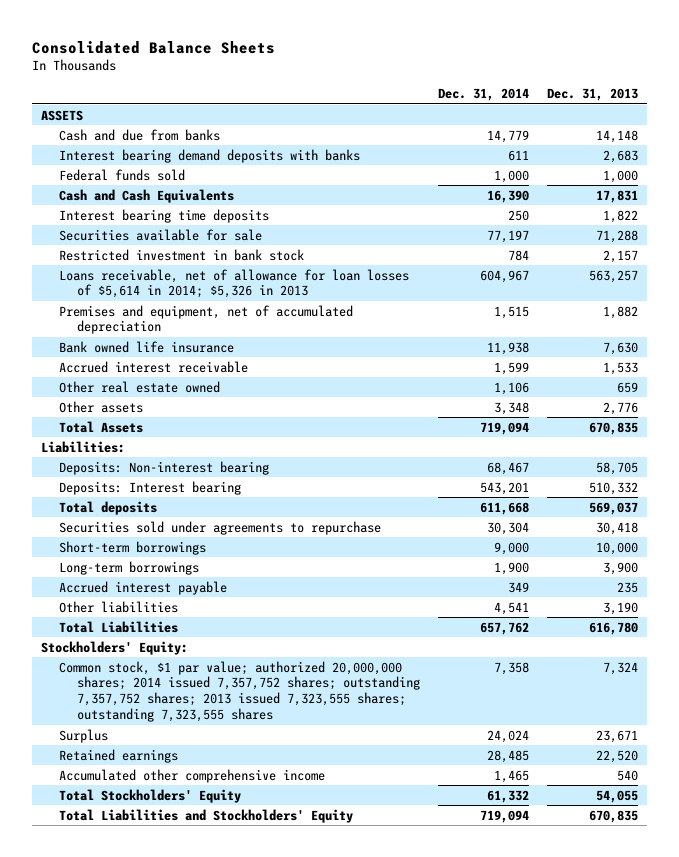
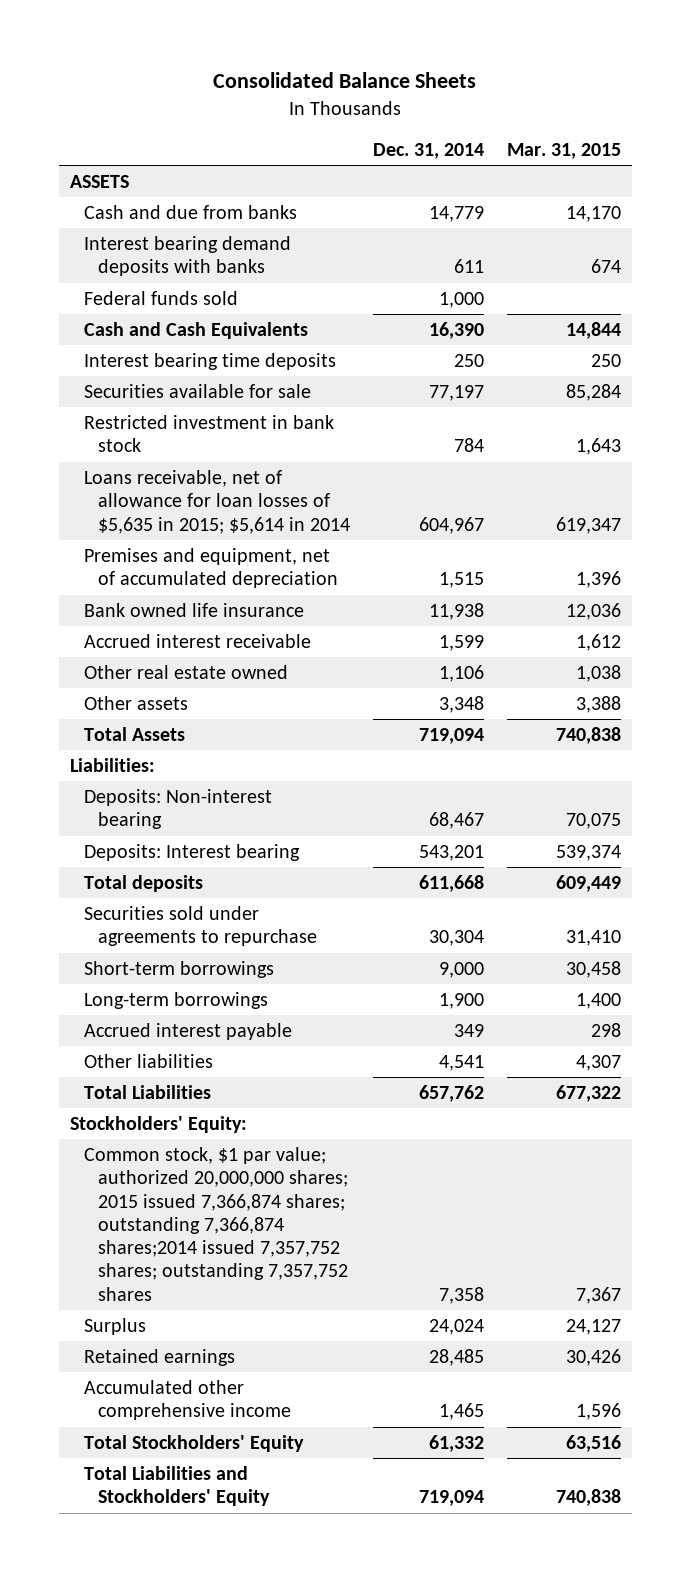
[546,87,638,101] Dec. 31, 2013 -> none
none -> [506,142,621,159] Mar. 31, 2015
[59,268,410,299] Loans receivable, net of allowance for loan losses of $5,614 in 2014; $5,326 in 2013 -> [84,469,351,534] Loans receivable, net of allowance for loan losses of $5,635 in 2015; $5,614 in 2014
[59,660,420,722] Common stock, $1 par value; authorized 20,000,000 shares; 2014 issued 7,357,752 shares; outstanding 7,357,752 shares; 2013 issued 7,323,555 shares; outstanding 7,323,555 shares -> [84,1146,349,1301] Common stock, $1 par value; authorized 20,000,000 shares; 2015 issued 7,366,874 shares; outstanding 7,366,874 shares;2014 issued 7,357,752 shares; outstanding 7,357,752 shares

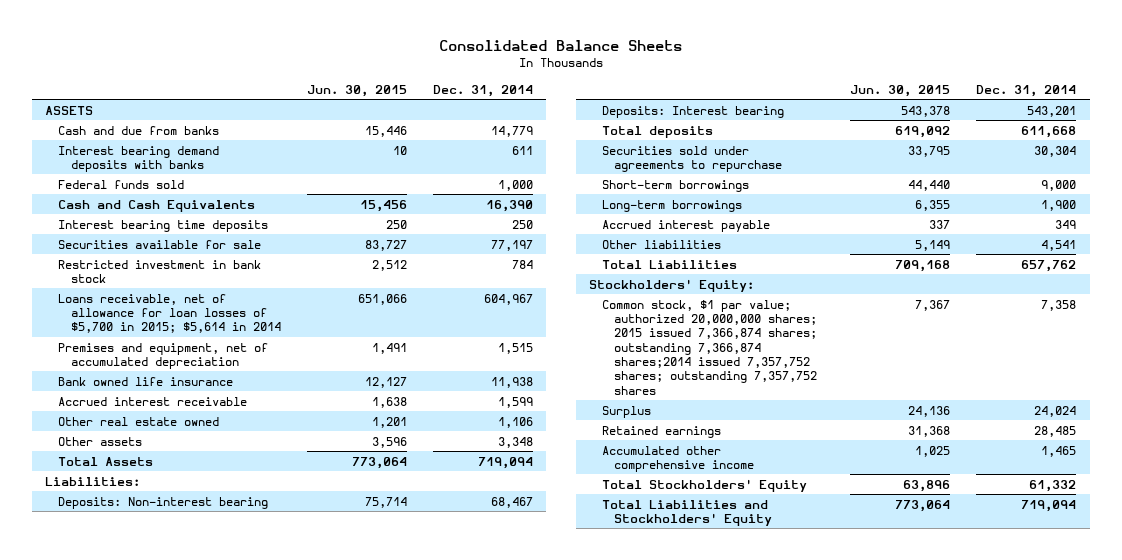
[506,142,621,159] Mar. 31, 2015 -> none
none -> [306,84,407,97] Jun. 30, 2015
[84,469,351,534] Loans receivable, net of allowance for loan losses of $5,635 in 2015; $5,614 in 2014 -> [58,293,281,334] Loans receivable, net of allowance for loan losses of $5,700 in 2015; $5,614 in 2014

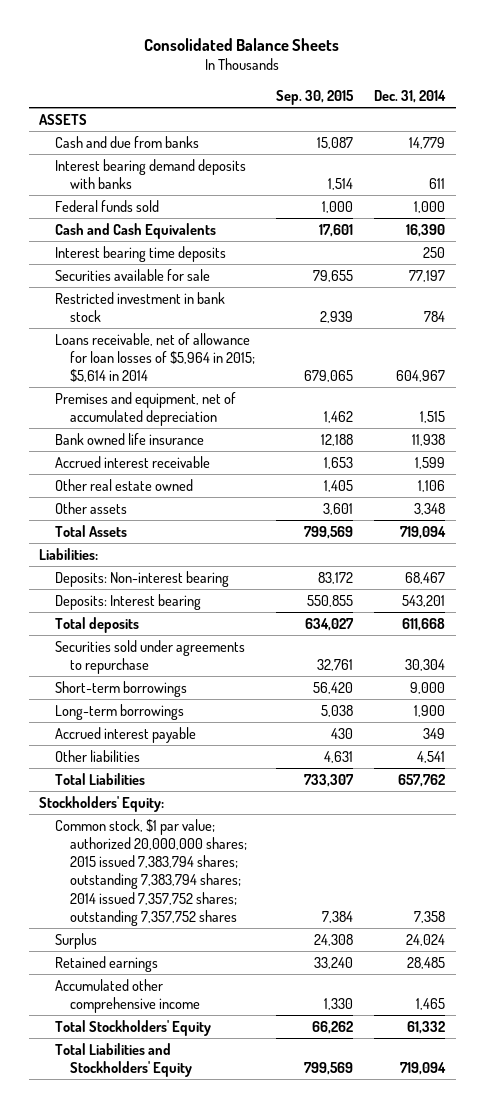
[306,84,407,97] Jun. 30, 2015 -> none
none -> [276,90,355,106] Sep. 30, 2015
[58,293,281,334] Loans receivable, net of allowance for loan losses of $5,700 in 2015; $5,614 in 2014 -> [54,332,256,383] Loans receivable, net of allowance for loan losses of $5,964 in 2015; $5,614 in 2014
[601,299,818,395] Common stock, $1 par value; authorized 20,000,000 shares; 2015 issued 7,366,874 shares; outstanding 7,366,874 shares;2014 issued 7,357,752 shares; outstanding 7,357,752 shares -> [54,818,248,926] Common stock, $1 par value; authorized 20,000,000 shares; 2015 issued 7,383,794 shares; outstanding 7,383,794 shares; 2014 issued 7,357,752 shares; outstanding 7,357,752 shares

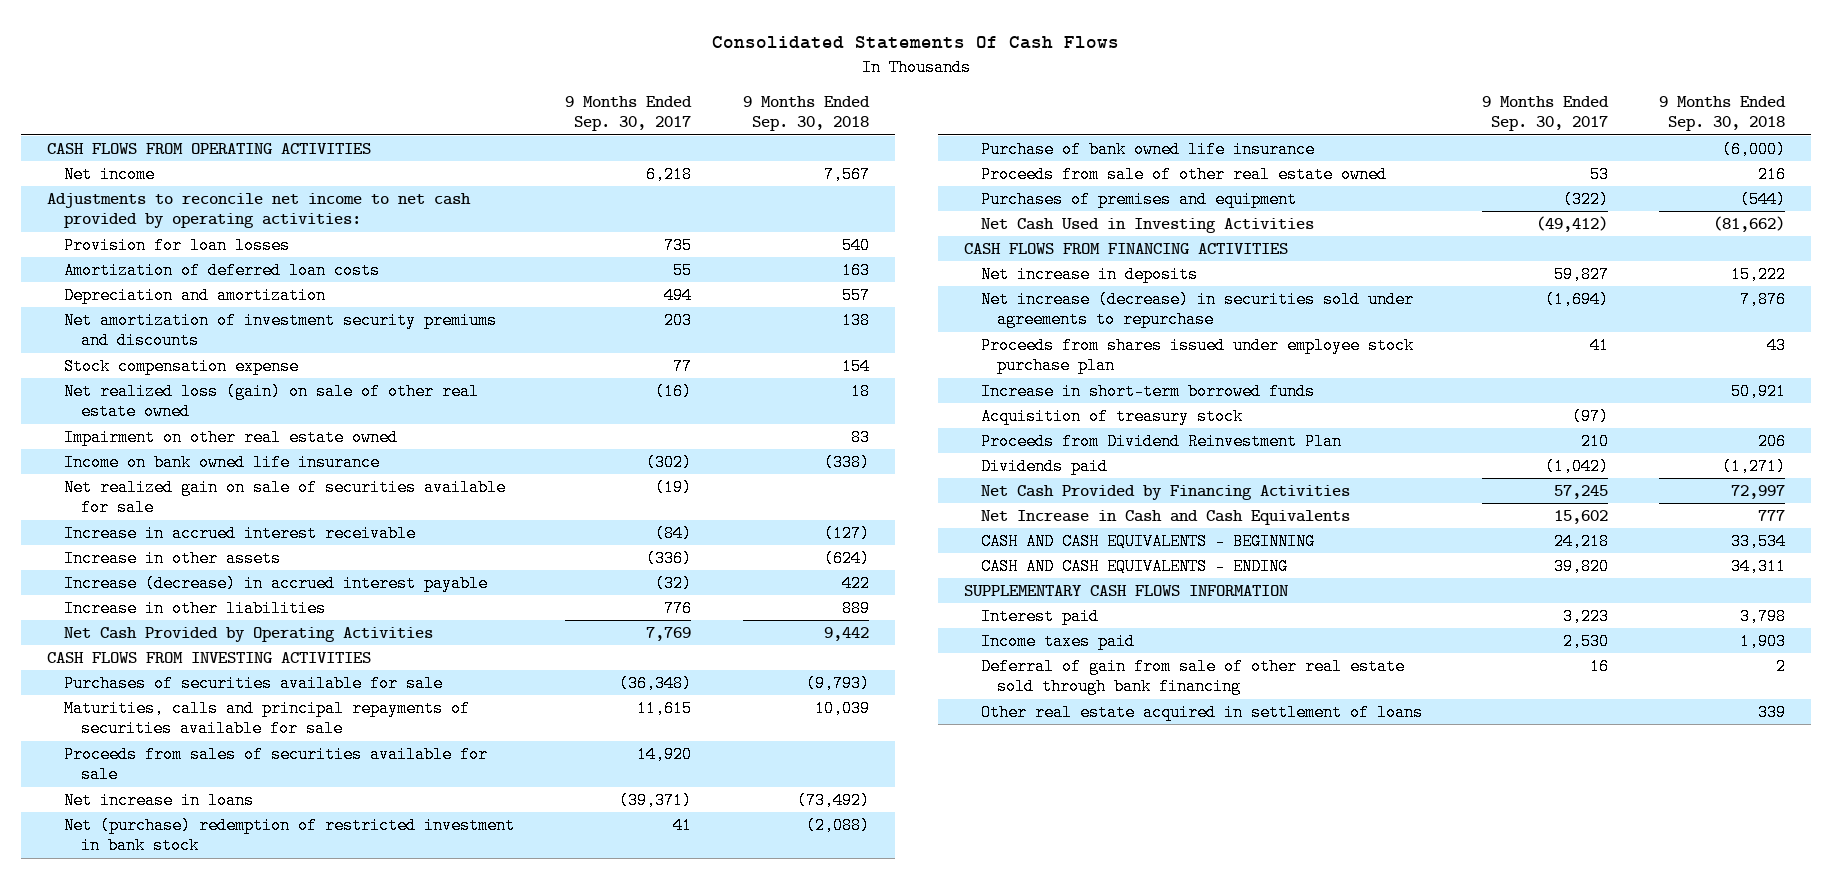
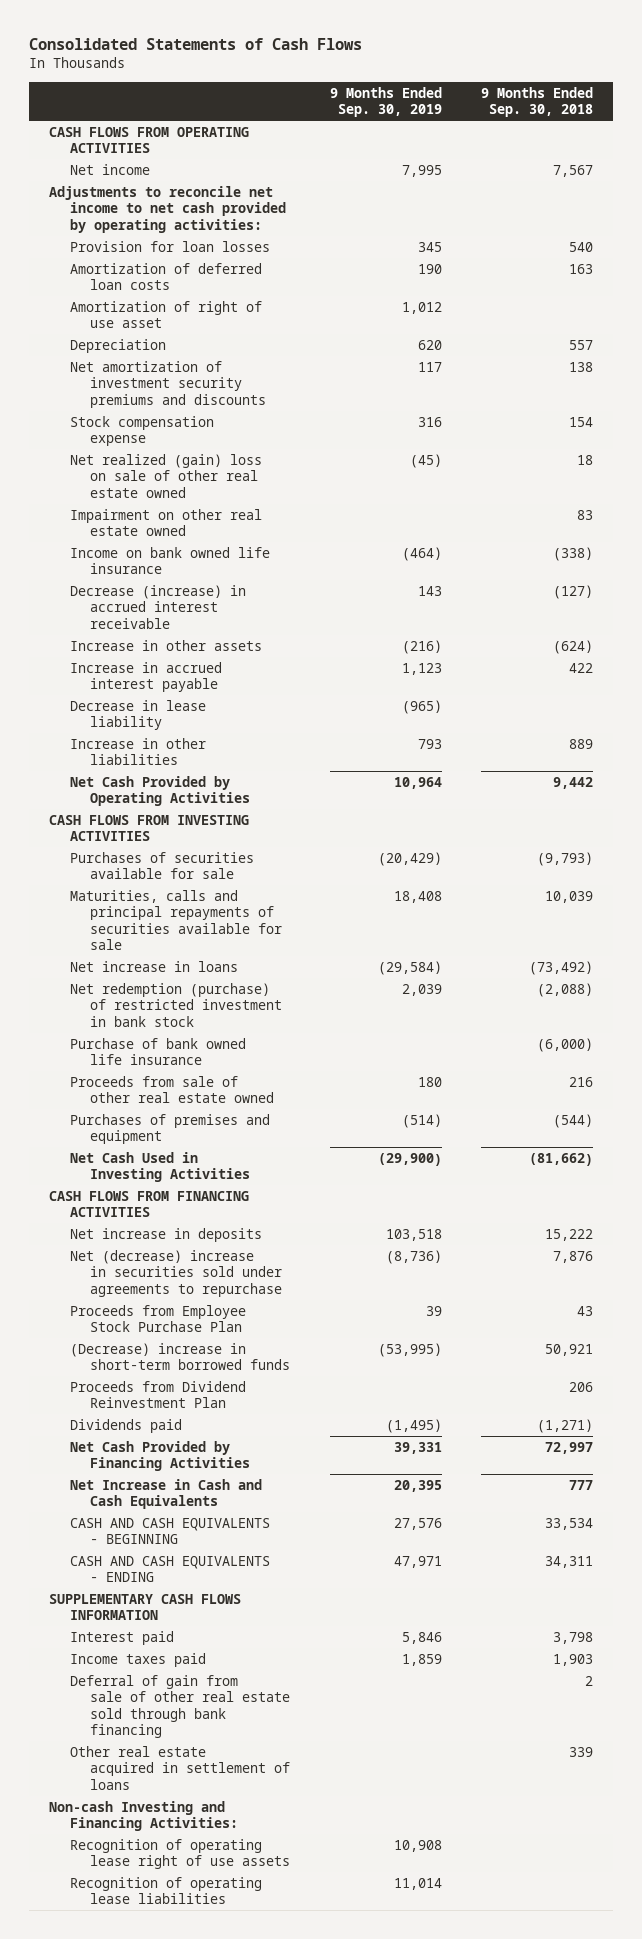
[712,36,1120,50] Consolidated Statements Of Cash Flows -> [29,38,363,51] Consolidated Statements of Cash Flows
[565,95,693,132] 9 Months Ended Sep. 30, 2017 -> none
none -> [329,86,442,118] 9 Months Ended Sep. 30, 2019
none -> [69,300,262,329] Amortization of right of use asset
[63,286,326,304] Depreciation and amortization -> [69,338,166,353] Depreciation
[63,382,479,421] Net realized loss (gain) on sale of other real estate owned -> [69,453,262,498] Net realized (gain) loss on sale of other real estate owned
[63,478,506,517] Net realized gain on sale of securities available for sale -> none
[63,524,416,542] Increase in accrued interest receivable -> [69,584,246,629] Decrease (increase) in accrued interest receivable
[63,574,488,592] Increase (decrease) in accrued interest payable -> [69,661,222,693] Increase in accrued interest payable
none -> [69,699,206,731] Decrease in lease liability
[63,745,488,784] Proceeds from sales of securities available for sale -> none
[63,816,515,855] Net (purchase) redemption of restricted investment in bank stock -> [69,982,283,1027] Net redemption (purchase) of restricted investment in bank stock
[980,407,1243,425] Acquisition of treasury stock -> none
[980,290,1414,329] Net increase (decrease) in securities sold under agreements to repurchase -> [69,1249,283,1297] Net (decrease) increase in securities sold under agreements to repurchase
[980,336,1414,375] Proceeds from shares issued under employee stock purchase plan -> [69,1304,246,1333] Proceeds from Employee Stock Purchase Plan
[980,382,1315,400] Increase in short-term borrowed funds -> [69,1342,291,1371] (Decrease) increase in short-term borrowed funds
none -> [49,1800,238,1832] Non-cash Investing and Financing Activities:
none -> [69,1838,291,1870] Recognition of operating lease right of use assets
none -> [69,1876,262,1905] Recognition of operating lease liabilities

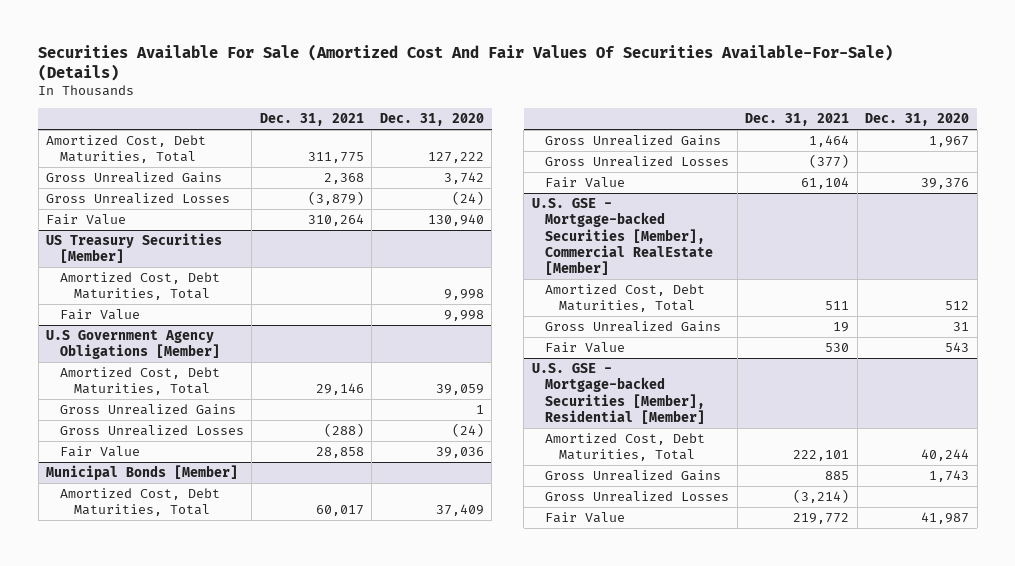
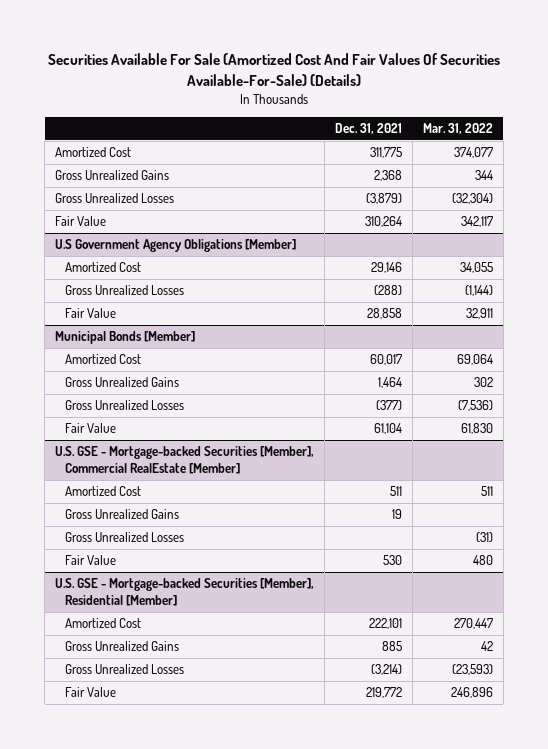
[379,113,484,127] Dec. 31, 2020 -> none
none -> [422,123,493,135] Mar. 31, 2022
[46,135,207,164] Amortized Cost, Debt Maturities, Total -> [55,147,132,158] Amortized Cost
[46,233,223,264] US Treasury Securities [Member] -> none
[59,272,220,301] Amortized Cost, Debt Maturities, Total -> none
[59,309,140,321] Fair Value -> none
[59,404,236,416] Gross Unrealized Gains -> none
[59,367,220,396] Amortized Cost, Debt Maturities, Total -> [65,262,142,273] Amortized Cost
[59,488,220,517] Amortized Cost, Debt Maturities, Total -> [65,354,142,365] Amortized Cost
[545,284,706,313] Amortized Cost, Debt Maturities, Total -> [65,486,142,497] Amortized Cost
none -> [65,532,185,543] Gross Unrealized Losses
[545,433,706,462] Amortized Cost, Debt Maturities, Total -> [65,618,142,629] Amortized Cost

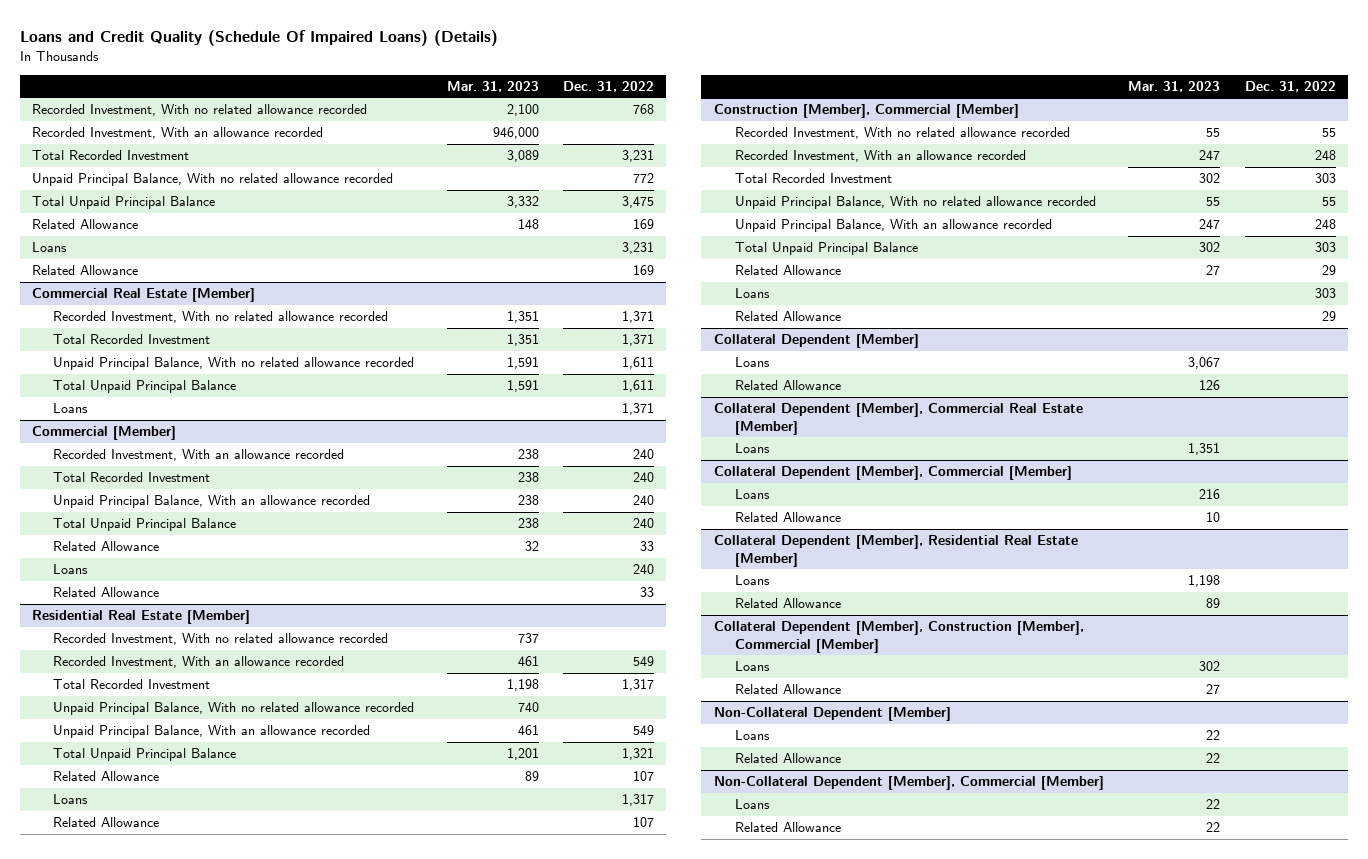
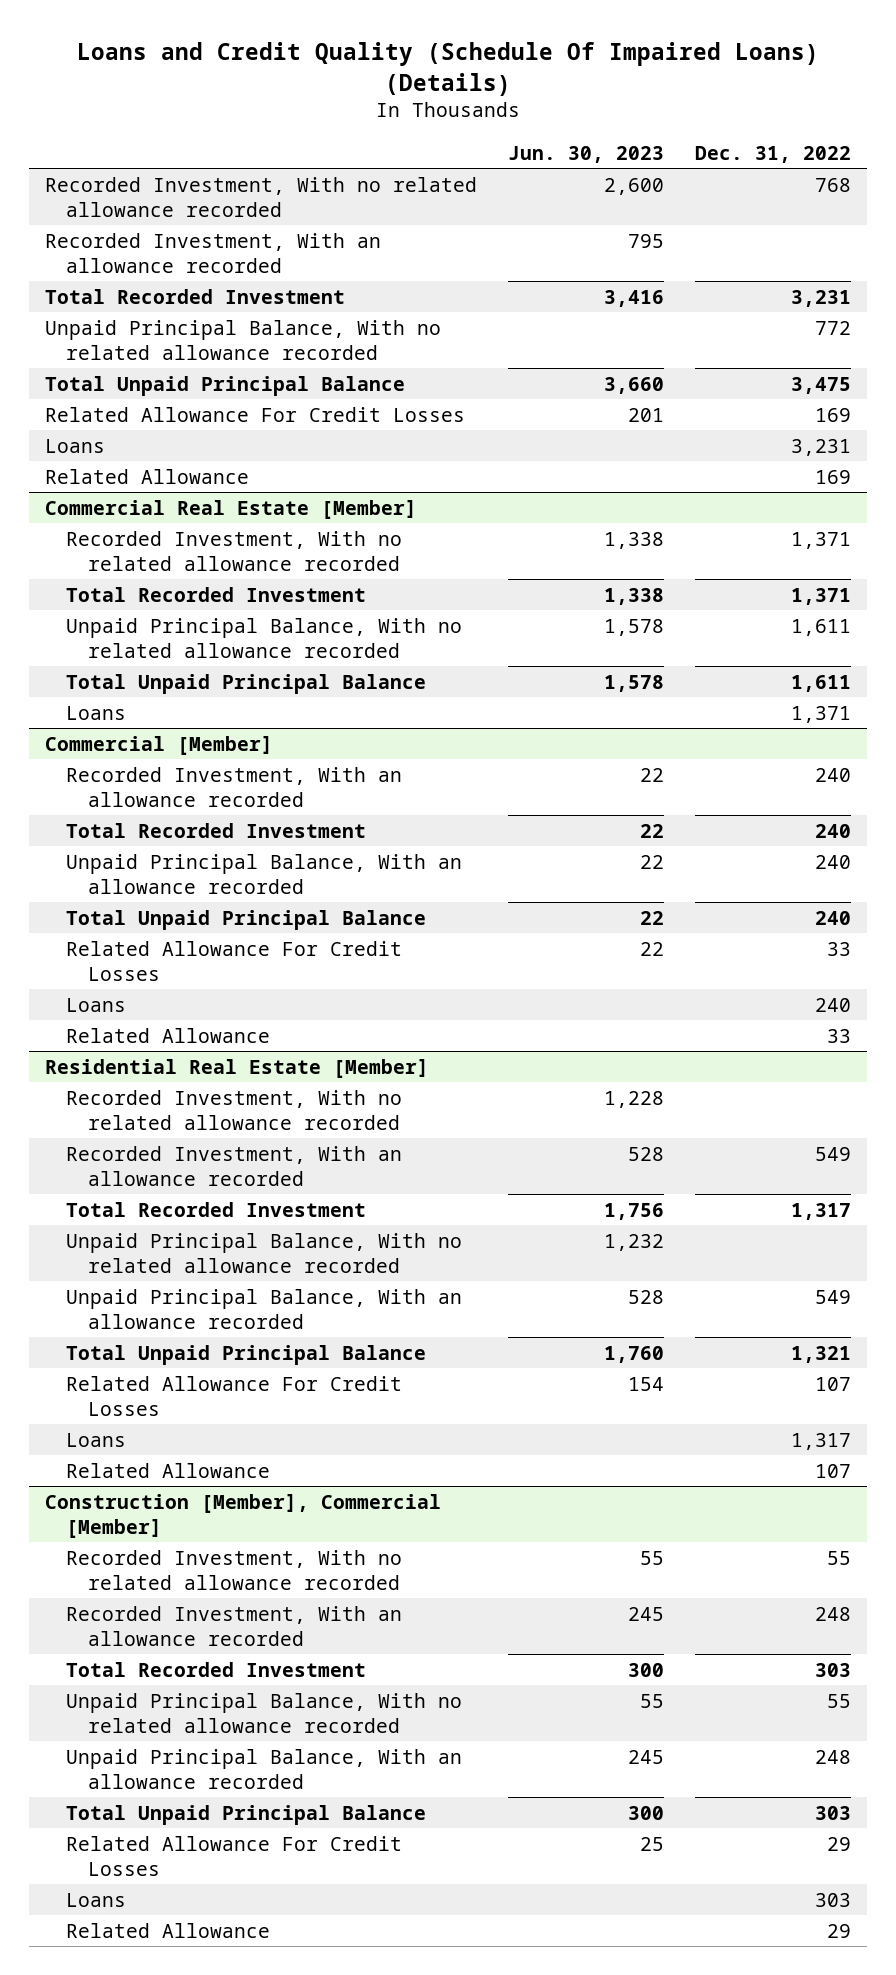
[446,80,539,92] Mar. 31, 2023 -> none
none -> [508,145,665,163] Jun. 30, 2023
[32,219,139,230] Related Allowance -> [44,406,465,422] Related Allowance For Credit Losses
[53,541,160,552] Related Allowance -> [66,940,403,981] Related Allowance For Credit Losses
[53,771,160,782] Related Allowance -> [66,1375,403,1416] Related Allowance For Credit Losses
[734,265,841,276] Related Allowance -> [66,1835,403,1876] Related Allowance For Credit Losses
[713,334,919,349] Collateral Dependent [Member] -> none
[734,357,770,368] Loans -> none
[734,380,841,391] Related Allowance -> none
[713,403,1083,435] Collateral Dependent [Member], Commercial Real Estate [Member] -> none
[734,443,770,454] Loans -> none
[713,466,1072,481] Collateral Dependent [Member], Commercial [Member] -> none
[734,489,770,500] Loans -> none
[734,512,841,523] Related Allowance -> none
[713,535,1078,567] Collateral Dependent [Member], Residential Real Estate [Member] -> none
[734,575,770,586] Loans -> none
[734,598,841,609] Related Allowance -> none
[713,621,1084,653] Collateral Dependent [Member], Construction [Member], Commercial [Member] -> none
[734,661,770,672] Loans -> none
[734,684,841,695] Related Allowance -> none
[713,707,951,722] Non-Collateral Dependent [Member] -> none
[734,730,770,741] Loans -> none
[734,753,841,764] Related Allowance -> none
[713,776,1104,791] Non-Collateral Dependent [Member], Commercial [Member] -> none
[734,799,770,810] Loans -> none
[734,822,841,833] Related Allowance -> none

